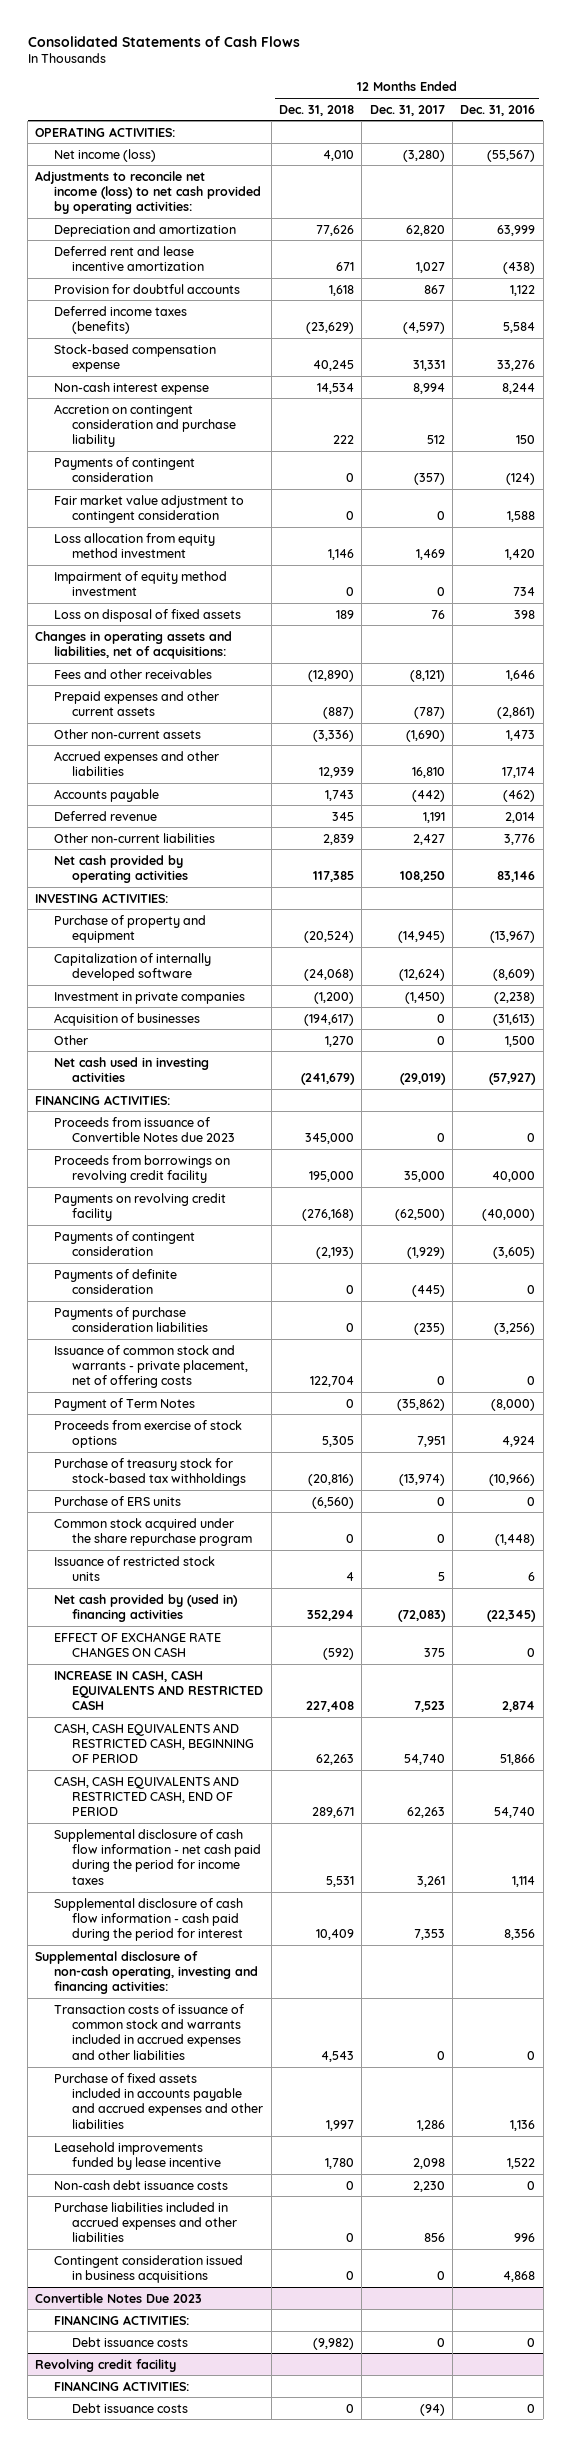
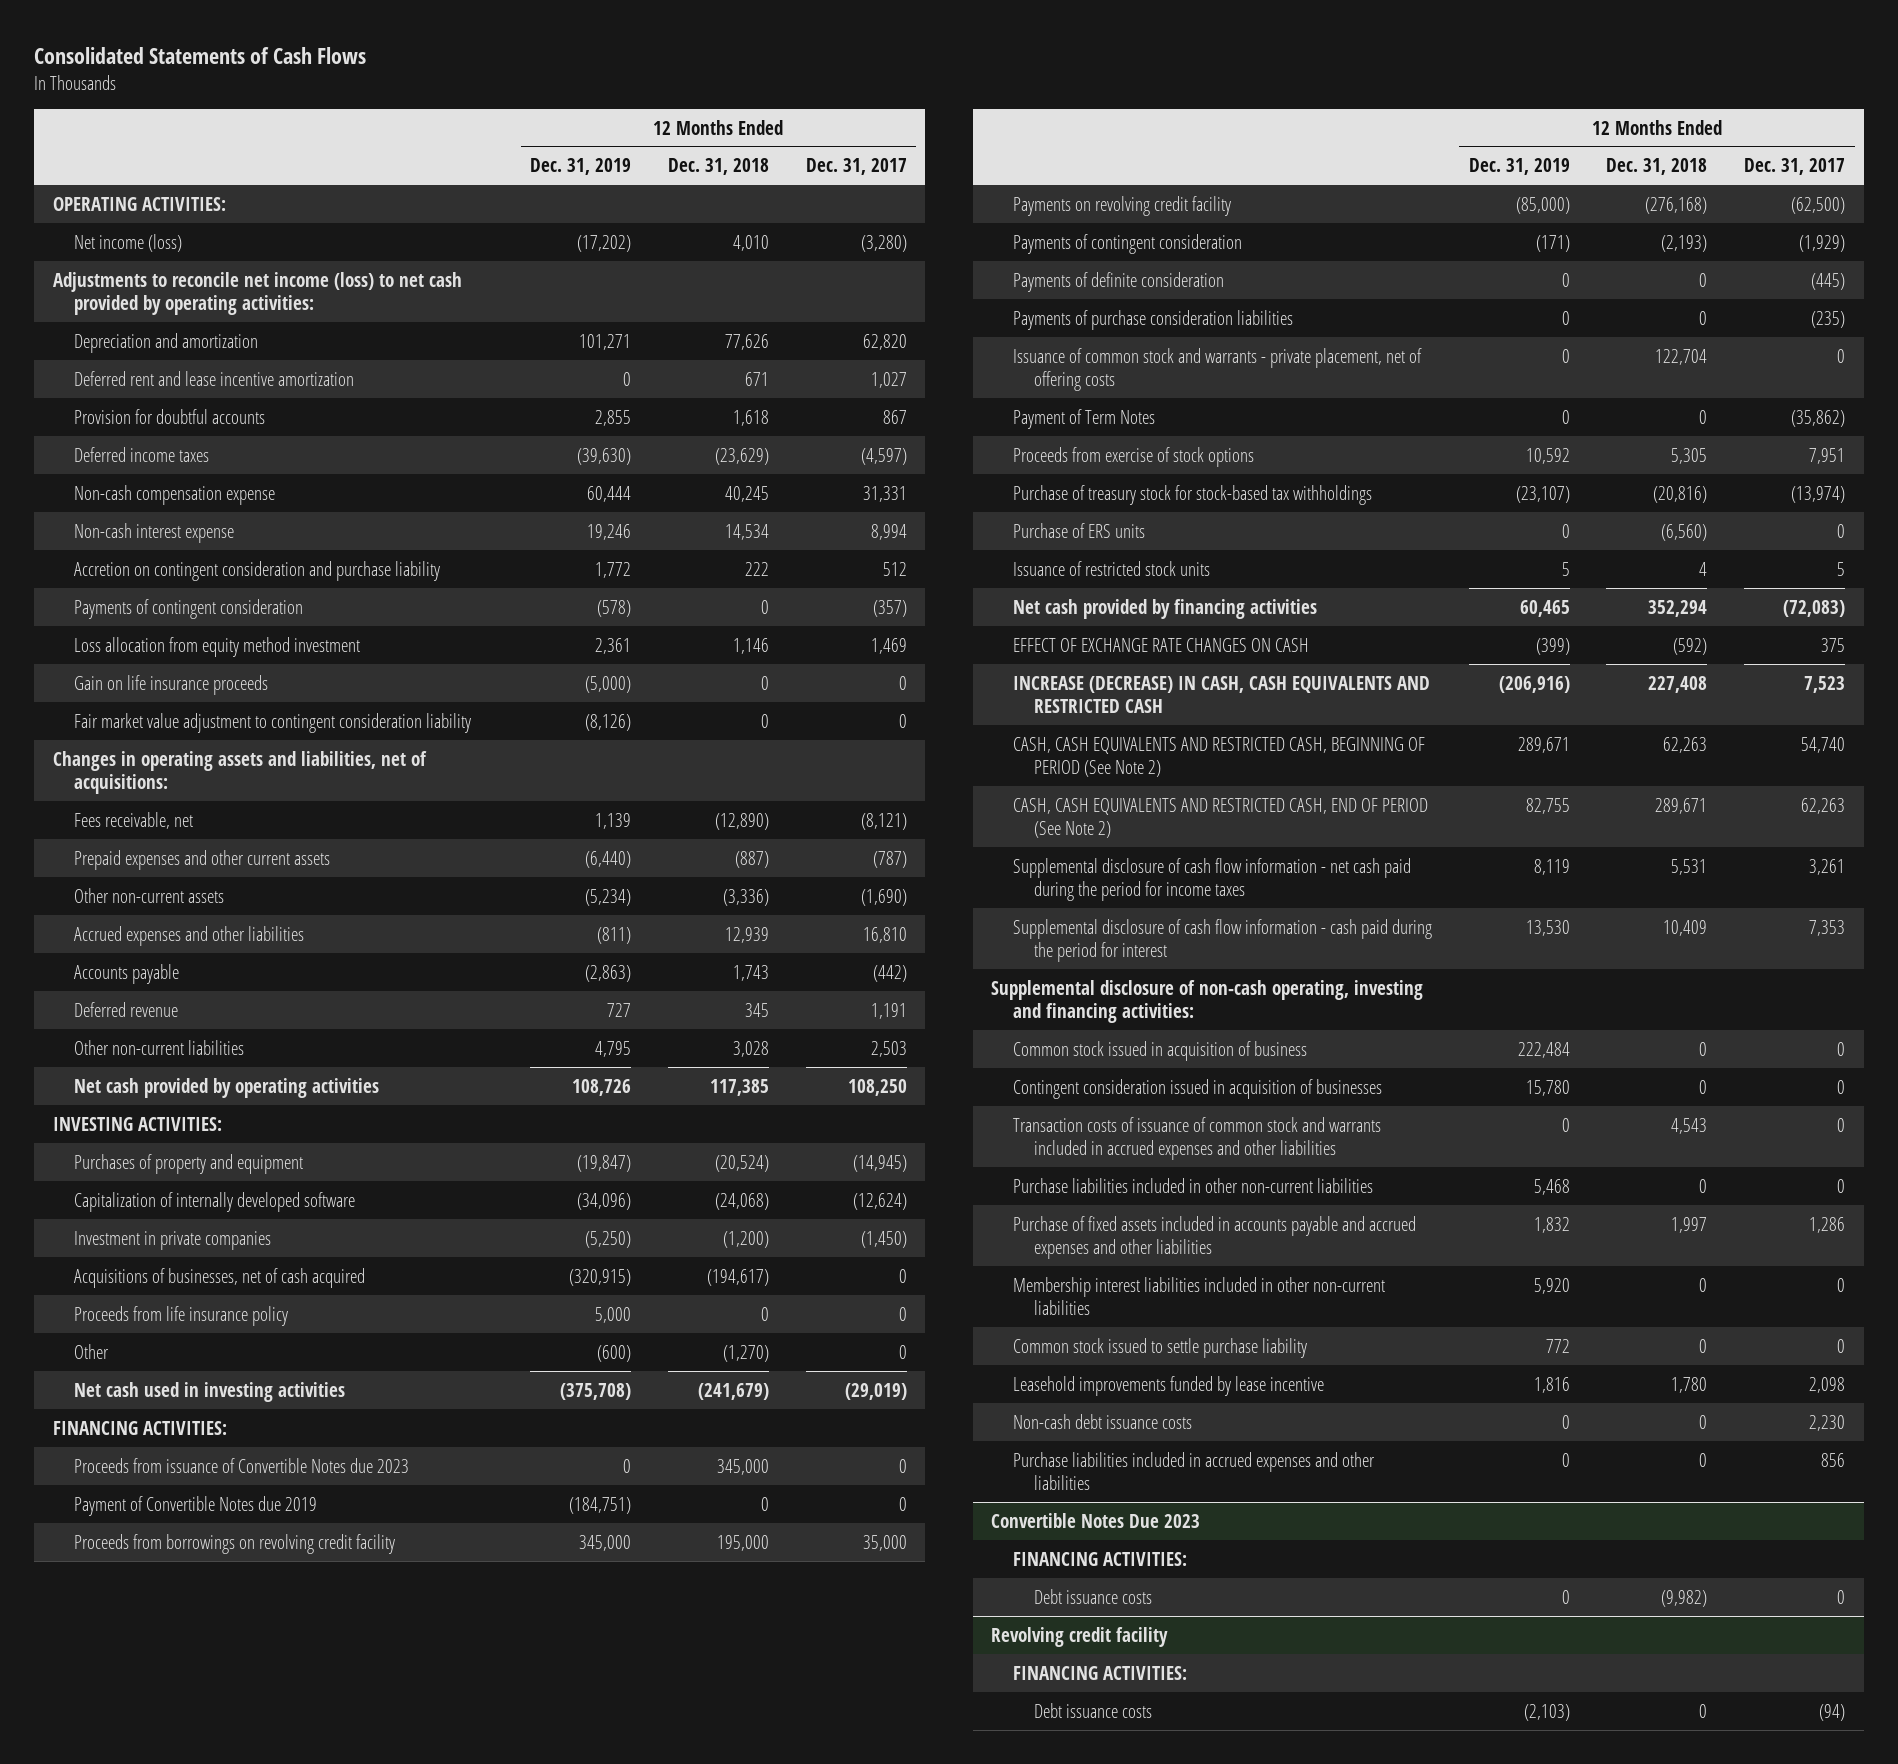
[460,104,536,116] Dec. 31, 2016 -> none
none -> [529,158,631,176] Dec. 31, 2019
[53,305,187,334] Deferred income taxes (benefits) -> [73,446,209,462] Deferred income taxes
[53,343,216,372] Stock-based compensation expense -> [73,484,275,505] Non-cash compensation expense
[53,494,244,523] Fair market value adjustment to contingent consideration -> none
[53,570,227,596] Impairment of equity method investment -> none
[53,608,241,622] Loss on disposal of fixed assets -> none
none -> [73,674,268,695] Gain on life insurance proceeds
none -> [73,712,471,733] Fair market value adjustment to contingent consideration liability
[53,668,212,679] Fees and other receivables -> [73,811,193,829] Fees receivable, net
[322,833,354,845] 2,839 -> [732,1040,769,1057] 3,028
[412,833,445,845] 2,427 -> [870,1040,907,1057] 2,503
[53,914,206,943] Purchase of property and equipment -> [73,1153,303,1174] Purchases of property and equipment
[53,1012,200,1026] Acquisition of businesses -> [73,1267,365,1288] Acquisitions of businesses, net of cash acquired
none -> [73,1305,288,1326] Proceeds from life insurance policy
[324,1035,354,1047] 1,270 -> [722,1344,769,1362] (1,270)
none -> [73,1495,317,1516] Payment of Convertible Notes due 2019
[53,1517,253,1546] Common stock acquired under the share repurchase program -> none
[53,1593,238,1622] Net cash provided by (used in) financing activities -> [1012,598,1317,619] Net cash provided by financing activities
[53,1669,264,1711] INCREASE IN CASH, CASH EQUIVALENTS AND RESTRICTED CASH -> [1012,675,1430,713] INCREASE (DECREASE) IN CASH, CASH EQUIVALENTS AND RESTRICTED CASH
[53,1722,255,1764] CASH, CASH EQUIVALENTS AND RESTRICTED CASH, BEGINNING OF PERIOD -> [1012,736,1425,777] CASH, CASH EQUIVALENTS AND RESTRICTED CASH, BEGINNING OF PERIOD (See Note 2)
[53,1775,239,1817] CASH, CASH EQUIVALENTS AND RESTRICTED CASH, END OF PERIOD -> [1012,797,1428,838] CASH, CASH EQUIVALENTS AND RESTRICTED CASH, END OF PERIOD (See Note 2)
none -> [1012,1040,1307,1061] Common stock issued in acquisition of business
none -> [1012,1078,1382,1099] Contingent consideration issued in acquisition of businesses
none -> [1012,1177,1373,1193] Purchase liabilities included in other non-current liabilities
none -> [1012,1276,1385,1315] Membership interest liabilities included in other non-current liabilities
none -> [1012,1337,1307,1358] Common stock issued to settle purchase liability
[53,2254,243,2283] Contingent consideration issued in business acquisitions -> none

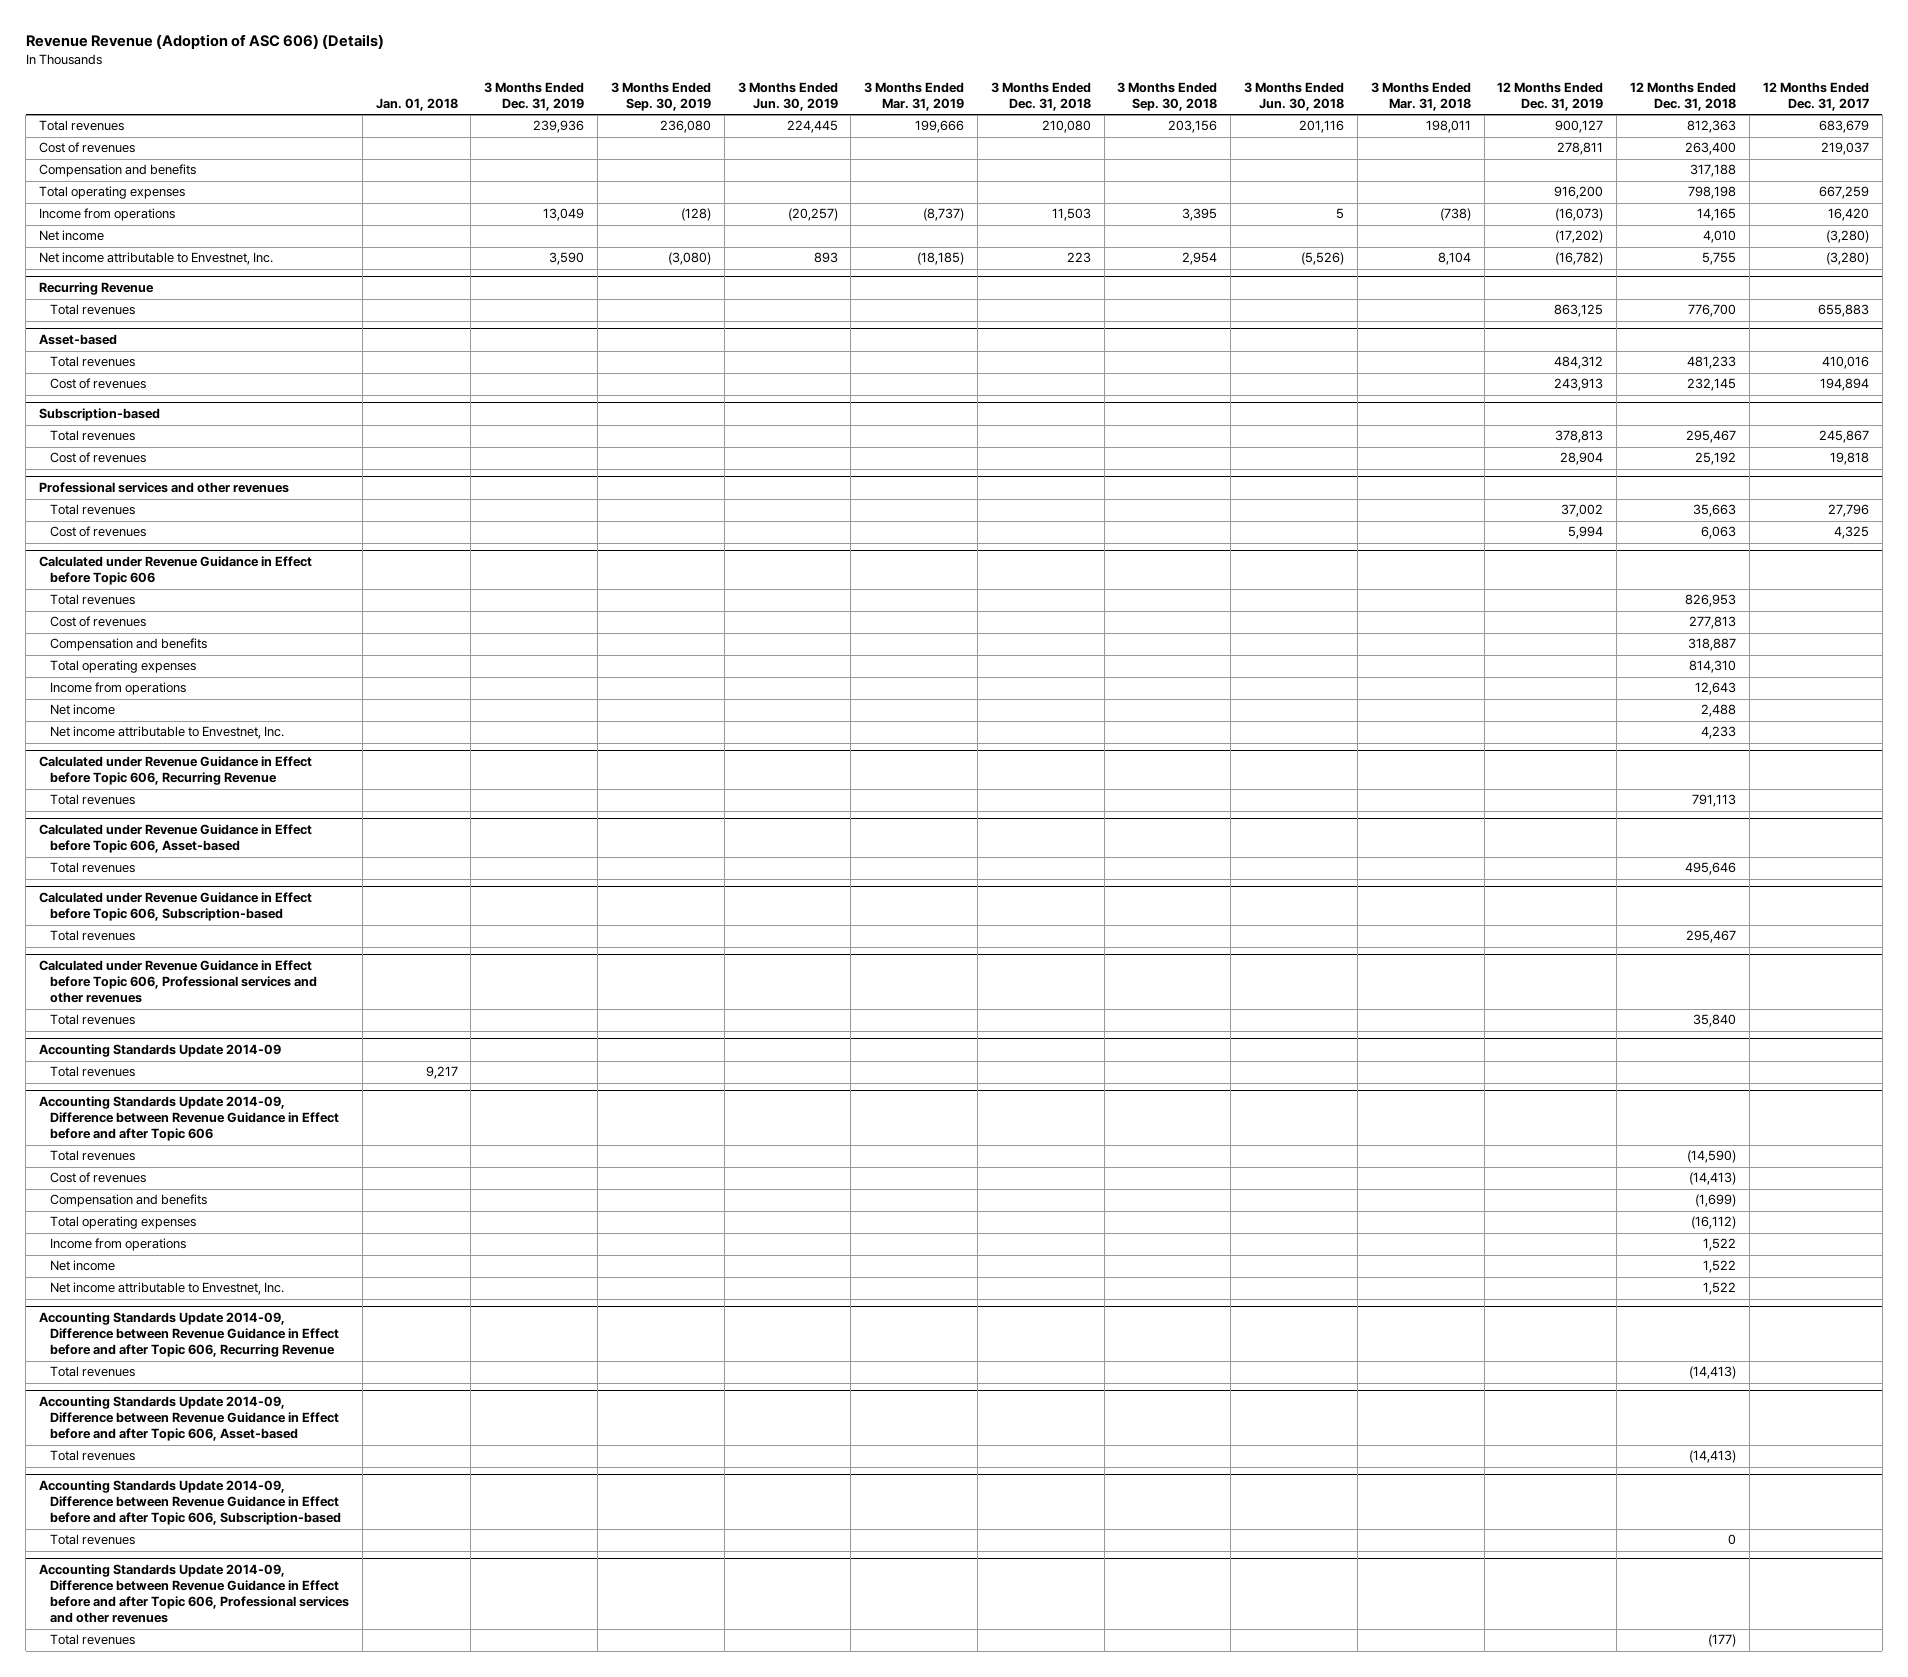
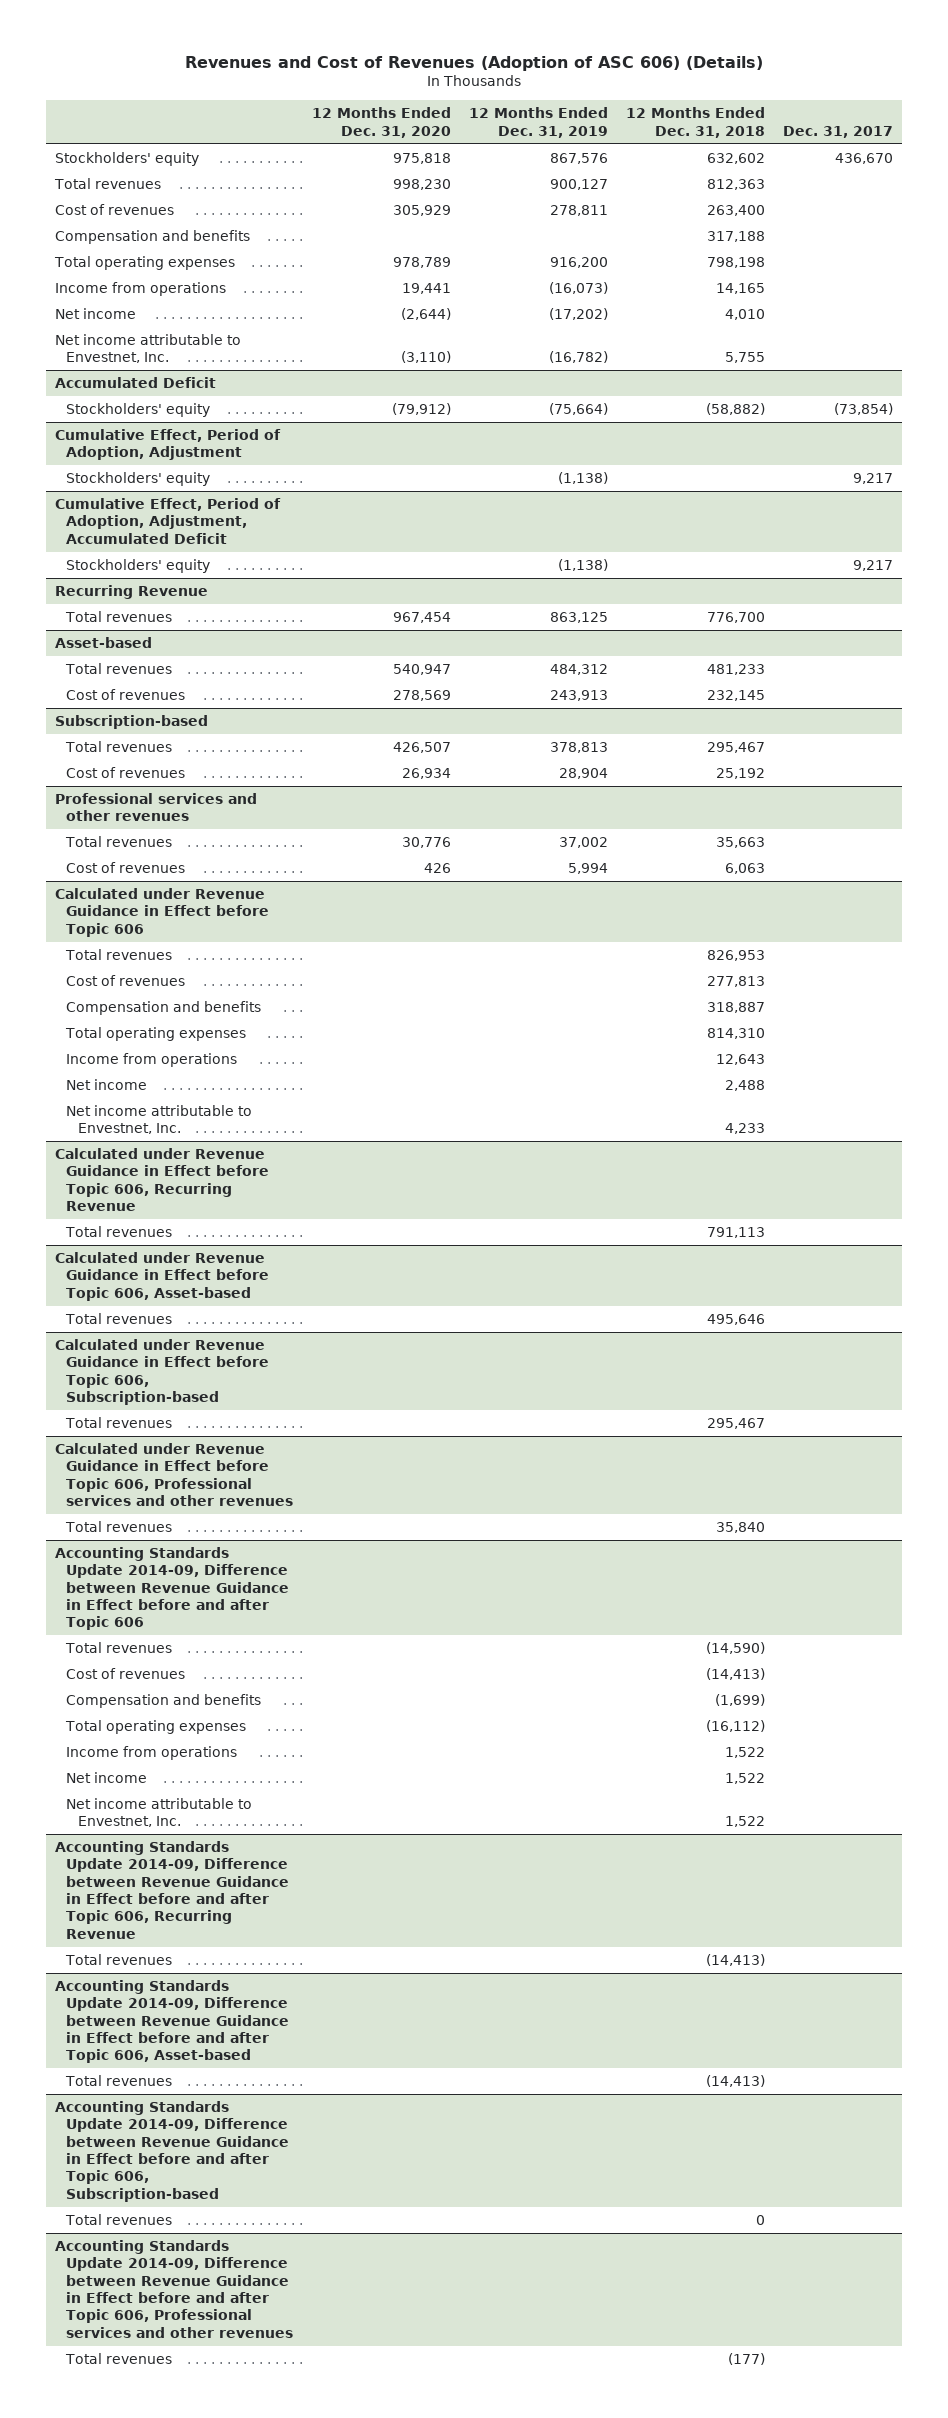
[25,34,384,50] Revenue Revenue (Adoption of ASC 606) (Details) -> [185,55,764,71] Revenues and Cost of Revenues (Adoption of ASC 606) (Details)
[375,98,458,112] Jan. 01, 2018 -> none
[484,82,585,112] 3 Months Ended Dec. 31, 2019 -> none
[610,82,711,112] 3 Months Ended Sep. 30, 2019 -> none
[737,82,838,112] 3 Months Ended Jun. 30, 2019 -> none
[864,82,965,112] 3 Months Ended Mar. 31, 2019 -> none
[990,82,1091,112] 3 Months Ended Dec. 31, 2018 -> none
[1117,82,1218,112] 3 Months Ended Sep. 30, 2018 -> none
[1244,82,1345,112] 3 Months Ended Jun. 30, 2018 -> none
[1370,82,1471,112] 3 Months Ended Mar. 31, 2018 -> none
[1762,82,1869,112] 12 Months Ended Dec. 31, 2017 -> none
none -> [311,107,451,138] 12 Months Ended Dec. 31, 2020
none -> [783,125,894,138] Dec. 31, 2017
none -> [55,152,200,167] Stockholders' equity
none -> [55,377,217,389] Accumulated Deficit
none -> [66,403,211,418] Stockholders' equity
none -> [55,429,282,461] Cumulative Effect, Period of Adoption, Adjustment
none -> [66,472,211,487] Stockholders' equity
none -> [55,498,282,544] Cumulative Effect, Period of Adoption, Adjustment, Accumulated Deficit
none -> [66,559,211,574] Stockholders' equity
[39,1044,282,1058] Accounting Standards Update 2014-09 -> none
[49,1066,135,1078] Total revenues -> none

